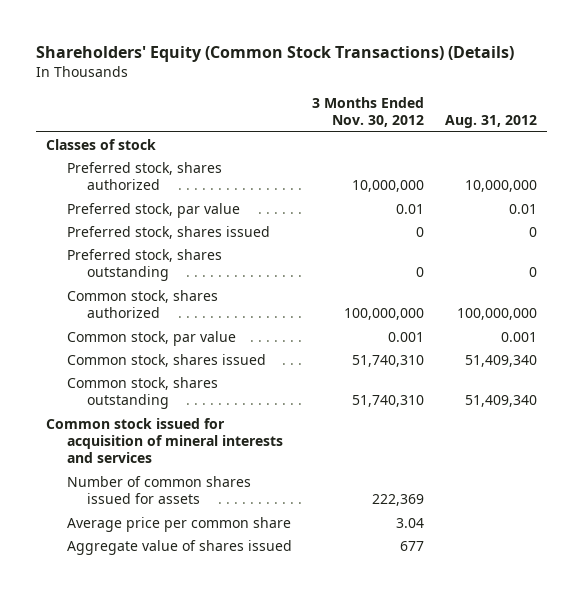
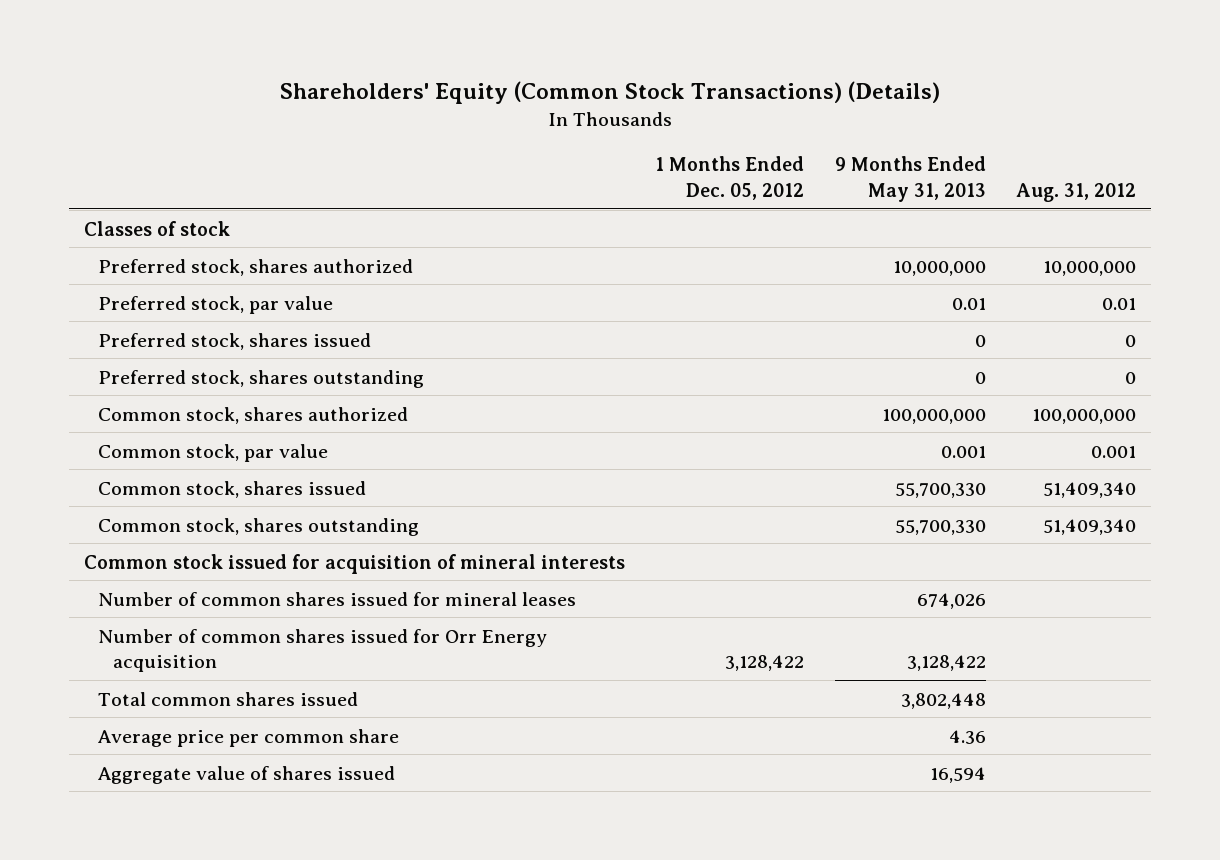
[312,97,425,128] 3 Months Ended Nov. 30, 2012 -> none
none -> [655,156,805,200] 1 Months Ended Dec. 05, 2012
none -> [834,156,986,202] 9 Months Ended May 31, 2013
[46,417,283,464] Common stock issued for acquisition of mineral interests and services -> [83,553,625,574] Common stock issued for acquisition of mineral interests
[66,475,251,504] Number of common shares issued for assets -> [98,591,577,606] Number of common shares issued for mineral leases
none -> [98,628,548,673] Number of common shares issued for Orr Energy acquisition
none -> [98,691,359,706] Total common shares issued

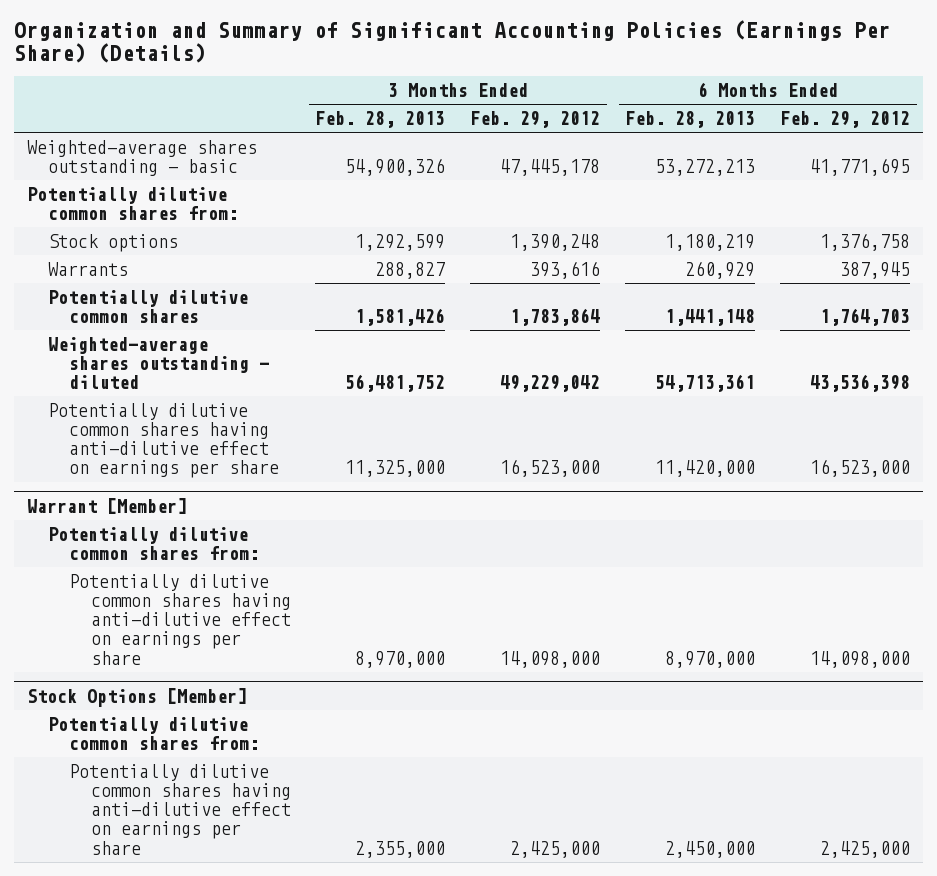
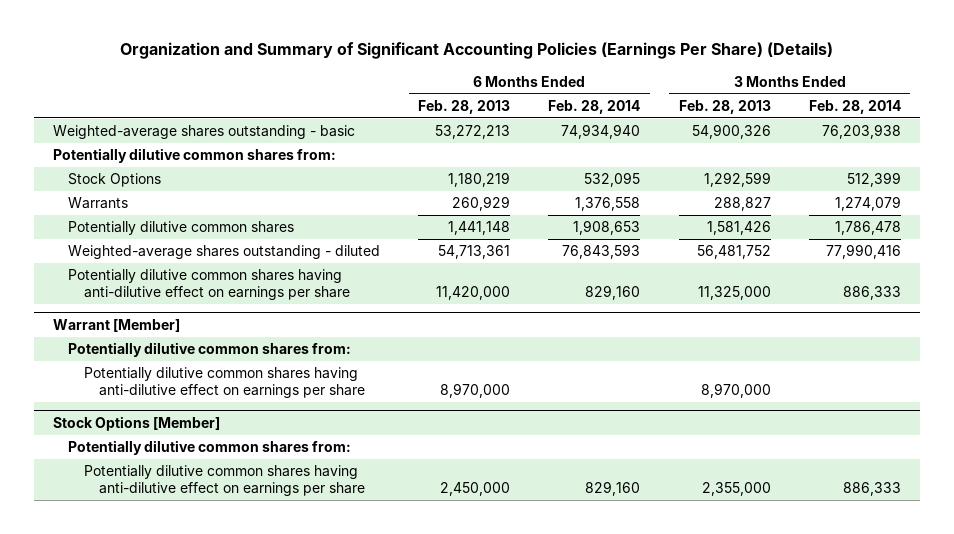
[470,110,601,128] Feb. 29, 2012 -> none
[780,110,911,128] Feb. 29, 2012 -> none
none -> [548,99,641,114] Feb. 28, 2014
none -> [808,99,901,114] Feb. 28, 2014
[47,233,178,252] Stock options -> [68,173,162,188] Stock Options

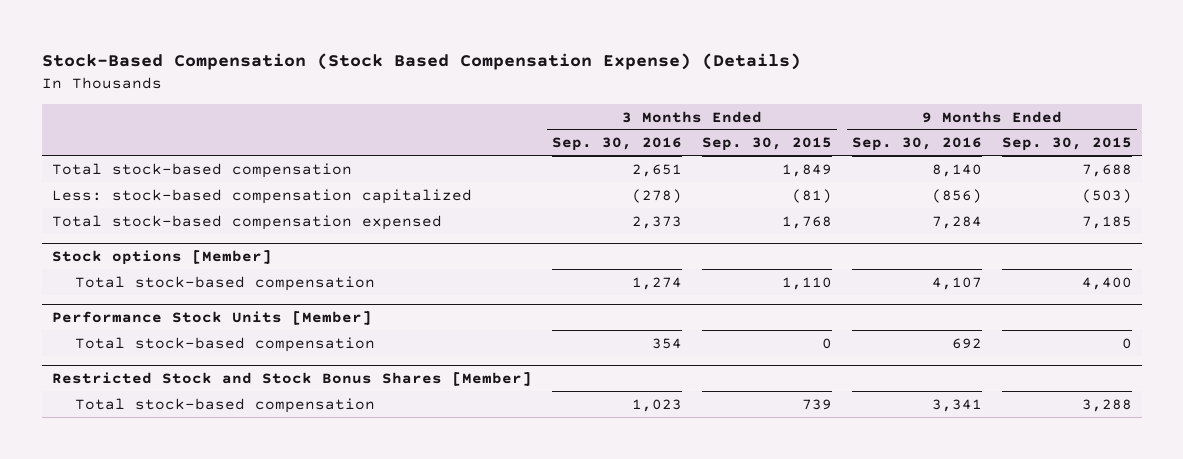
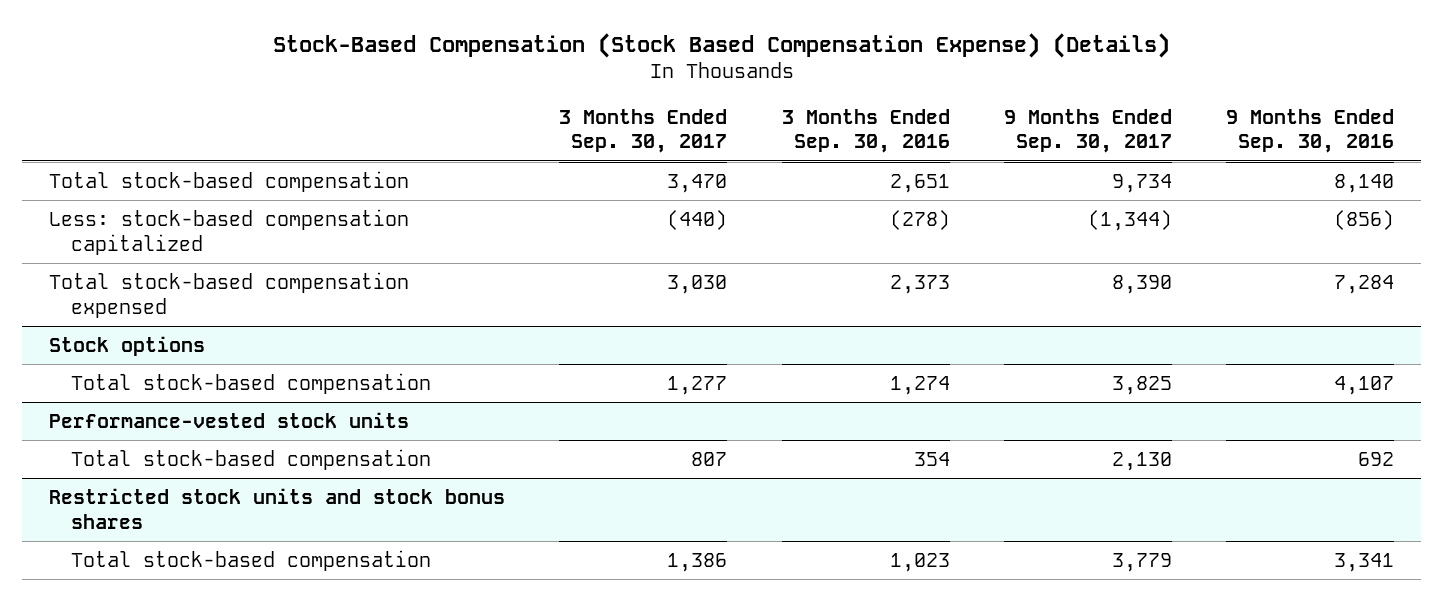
[701,137,832,152] Sep. 30, 2015 -> none
[1001,137,1132,152] Sep. 30, 2015 -> none
none -> [559,108,728,154] 3 Months Ended Sep. 30, 2017
none -> [1003,108,1172,154] 9 Months Ended Sep. 30, 2017
[51,250,272,266] Stock options [Member] -> [49,335,206,356] Stock options
[51,311,372,326] Performance Stock Units [Member] -> [49,411,410,428] Performance-vested stock units
[51,372,532,387] Restricted Stock and Stock Bonus Shares [Member] -> [49,487,506,529] Restricted stock units and stock bonus shares

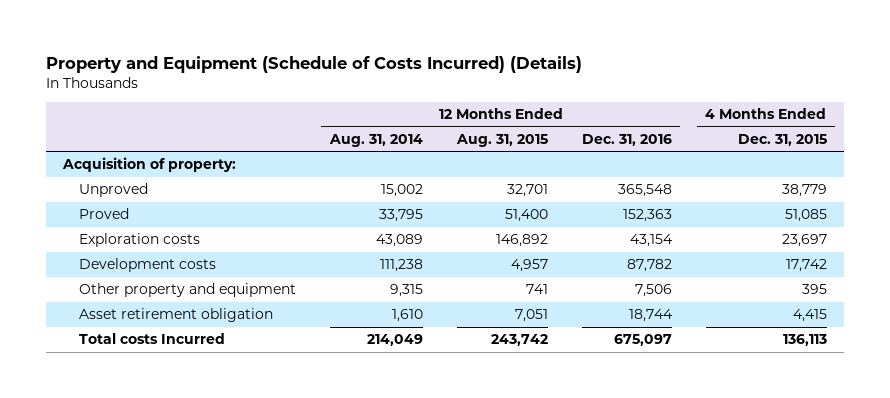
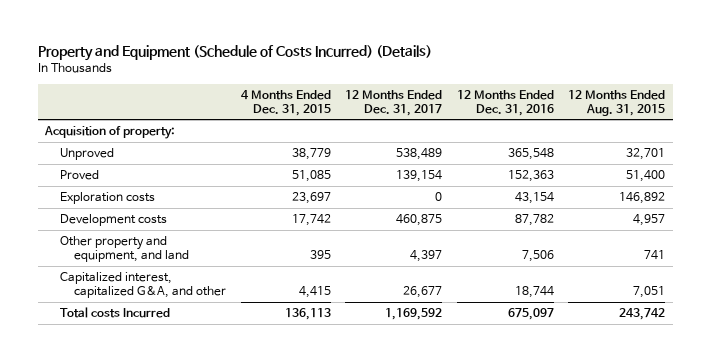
[328,133,423,147] Aug. 31, 2014 -> none
none -> [345,89,443,116] 12 Months Ended Dec. 31, 2017
[78,283,296,298] Other property and equipment -> [59,236,190,263] Other property and equipment, and land
[78,308,273,323] Asset retirement obligation -> [59,272,227,299] Capitalized interest, capitalized G&A, and other

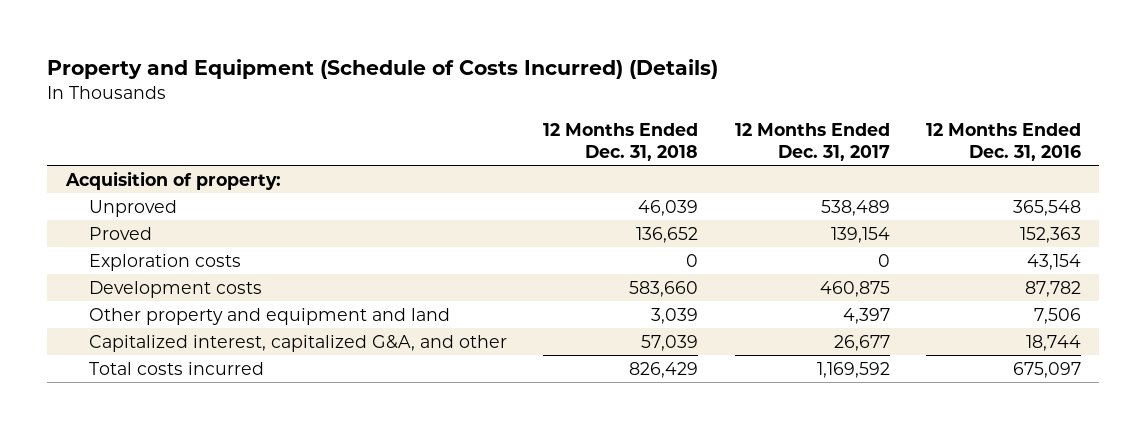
[240,89,331,116] 4 Months Ended Dec. 31, 2015 -> none
[568,89,666,116] 12 Months Ended Aug. 31, 2015 -> none
none -> [543,122,699,161] 12 Months Ended Dec. 31, 2018
[59,236,190,263] Other property and equipment, and land -> [88,307,450,325] Other property and equipment and land
[59,307,170,319] Total costs Incurred -> [88,361,264,375] Total costs incurred

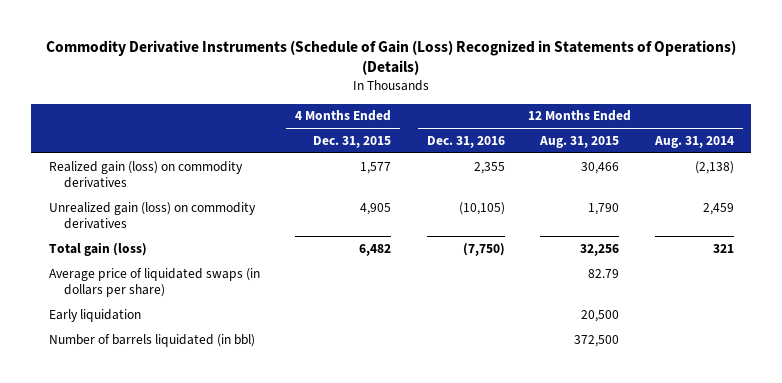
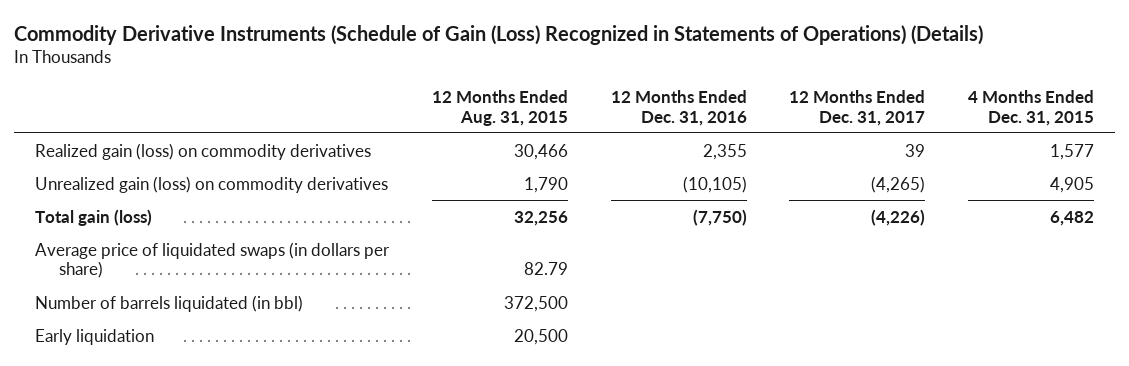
[653,136,734,149] Aug. 31, 2014 -> none
none -> [789,89,926,126] 12 Months Ended Dec. 31, 2017
[48,308,141,322] Early liquidation -> [35,328,155,345] Early liquidation

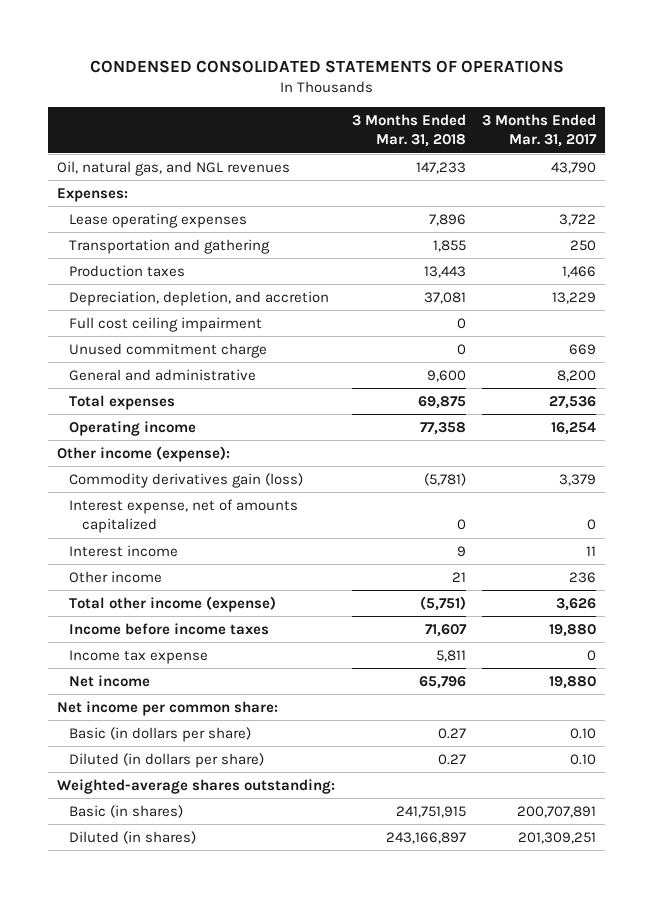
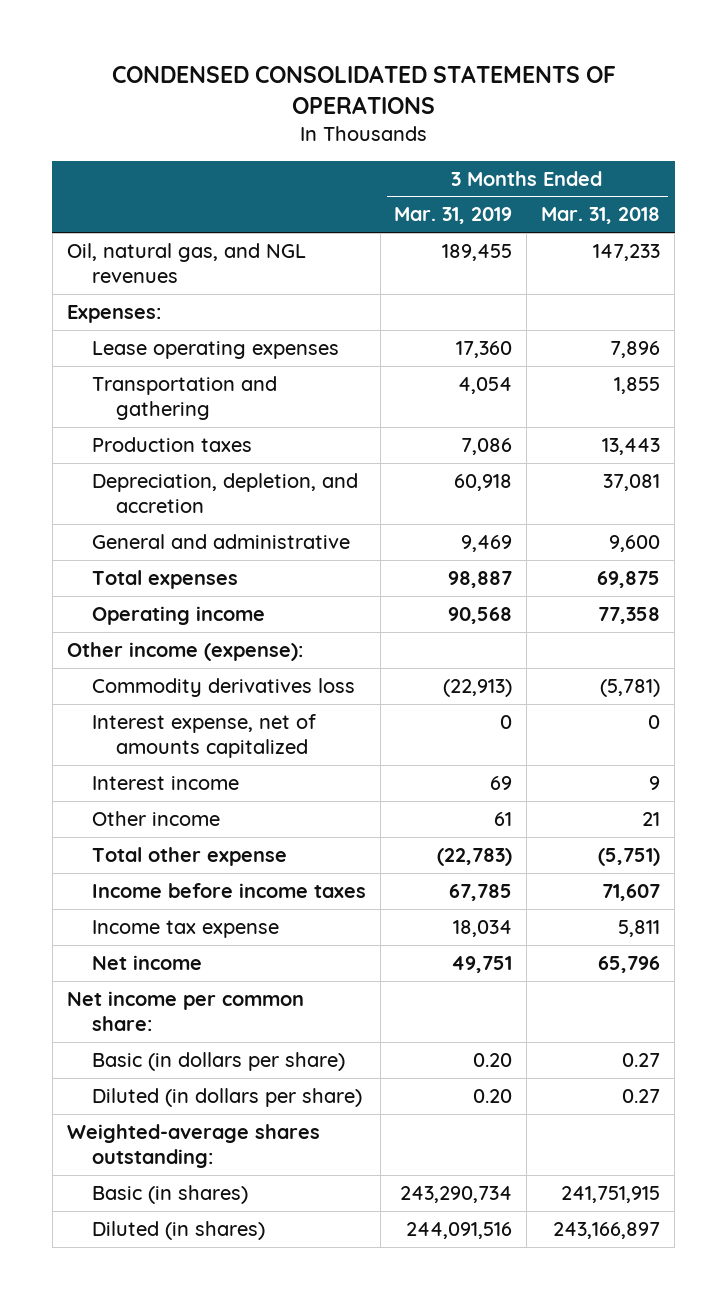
[482,113,598,148] 3 Months Ended Mar. 31, 2017 -> none
none -> [394,207,513,225] Mar. 31, 2019
[69,316,263,332] Full cost ceiling impairment -> none
[69,342,268,358] Unused commitment charge -> none
[69,472,304,488] Commodity derivatives gain (loss) -> [91,677,355,697] Commodity derivatives loss
[69,595,277,612] Total other income (expense) -> [91,846,287,866] Total other expense

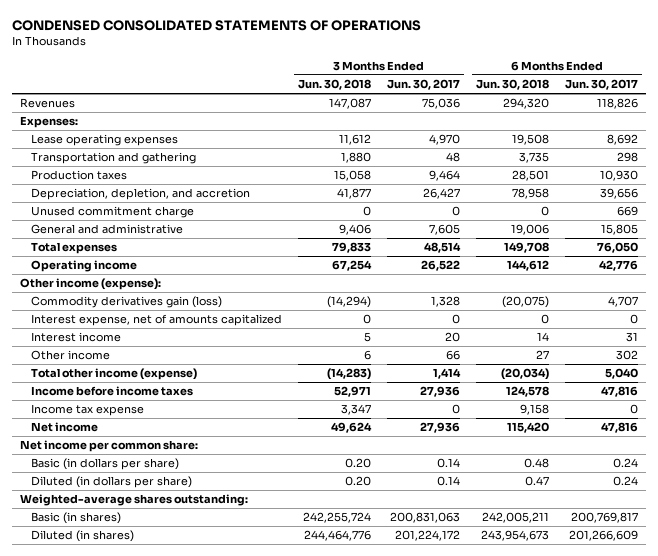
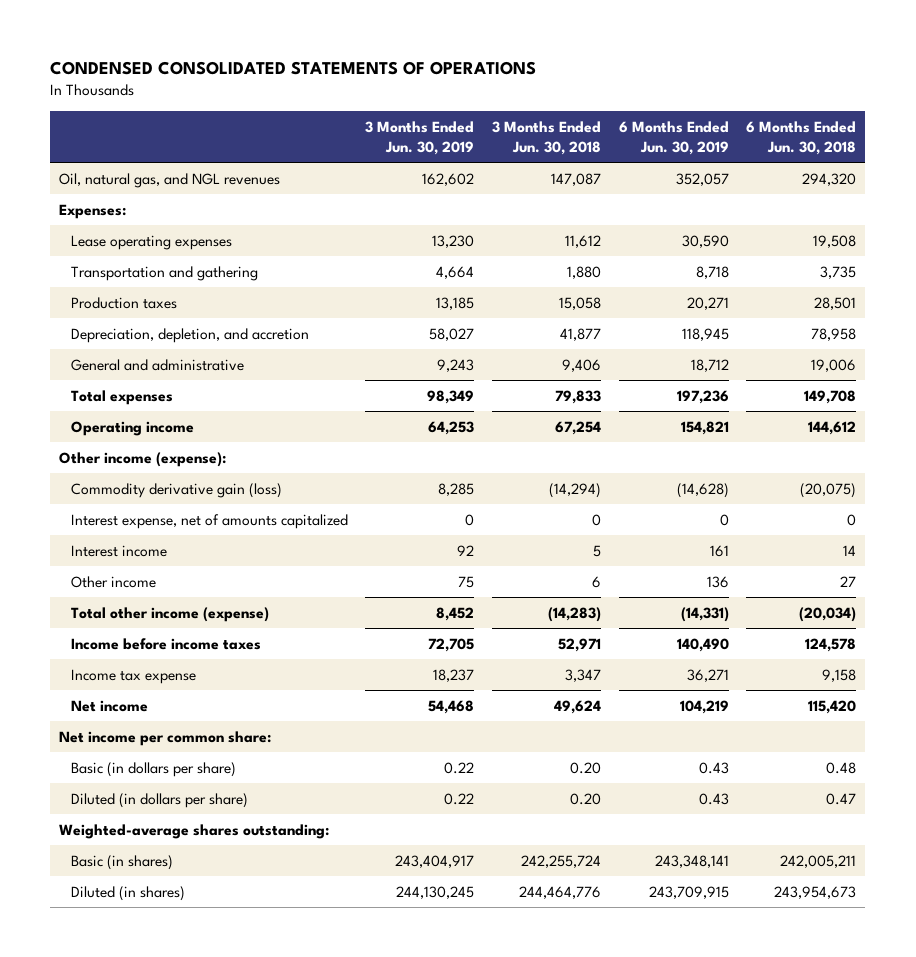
[387,78,461,90] Jun. 30, 2017 -> none
[565,78,639,90] Jun. 30, 2017 -> none
none -> [365,120,475,155] 3 Months Ended Jun. 30, 2019
none -> [618,120,729,155] 6 Months Ended Jun. 30, 2019
[20,98,76,109] Revenues -> [59,172,281,188] Oil, natural gas, and NGL revenues
[31,206,195,219] Unused commitment charge -> none
[31,296,223,309] Commodity derivatives gain (loss) -> [70,482,282,498] Commodity derivative gain (loss)

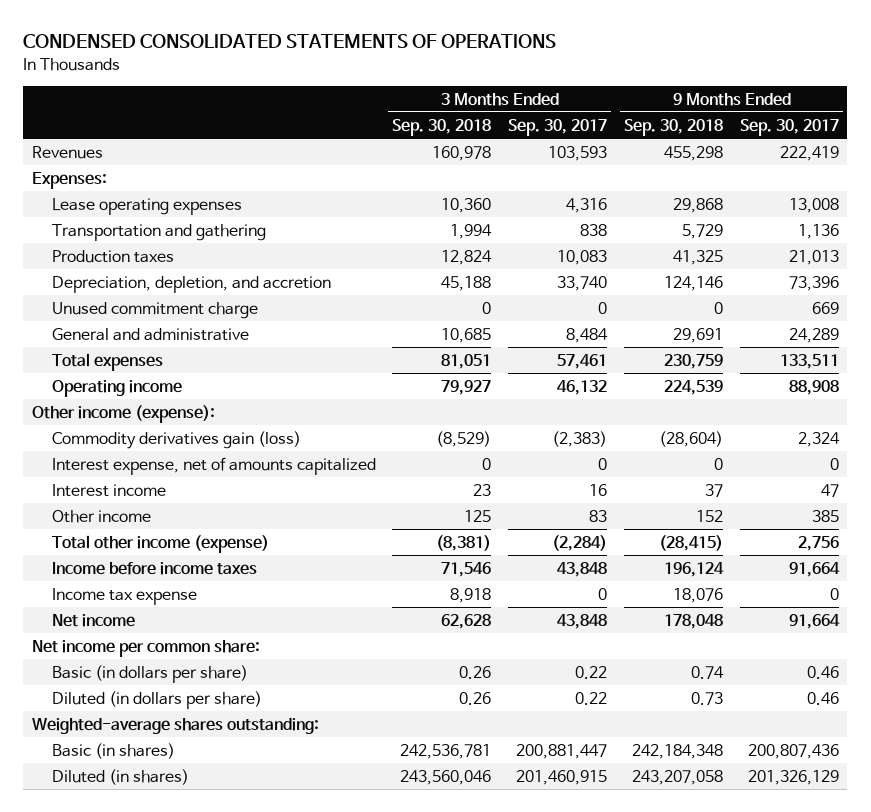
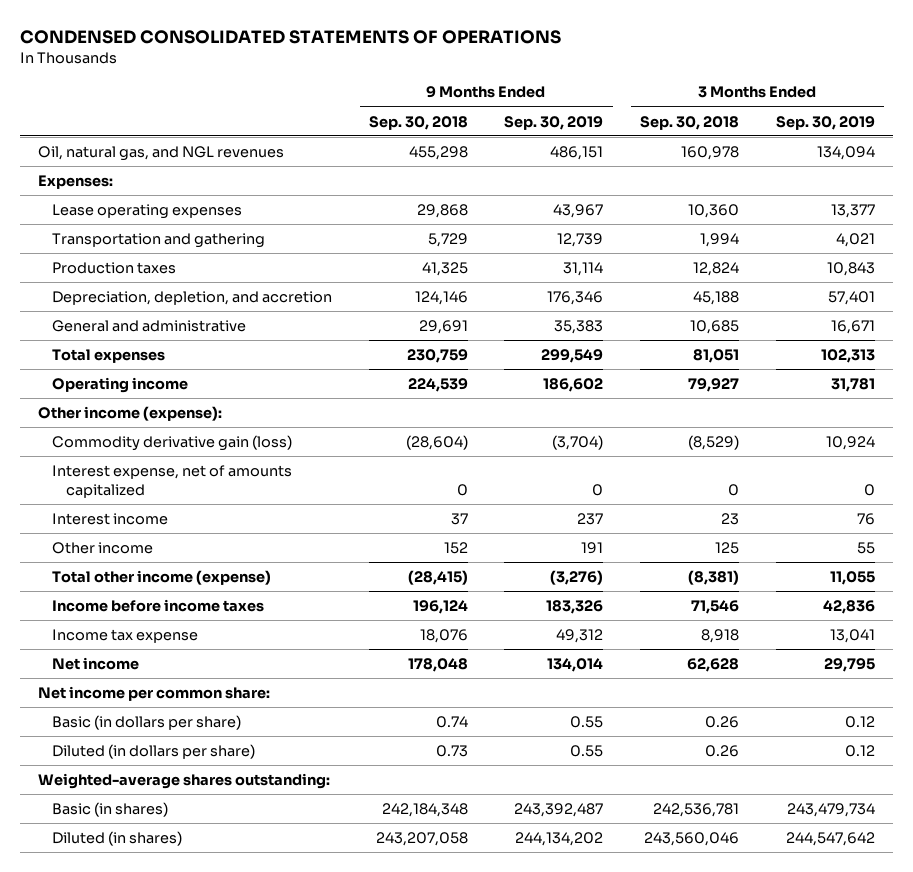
[508,118,608,136] Sep. 30, 2017 -> none
[740,118,840,136] Sep. 30, 2017 -> none
none -> [504,115,604,130] Sep. 30, 2019
none -> [775,115,875,130] Sep. 30, 2019
[31,145,103,159] Revenues -> [38,146,285,162] Oil, natural gas, and NGL revenues
[51,301,258,319] Unused commitment charge -> none
[51,430,301,449] Commodity derivatives gain (loss) -> [52,435,293,452] Commodity derivative gain (loss)

